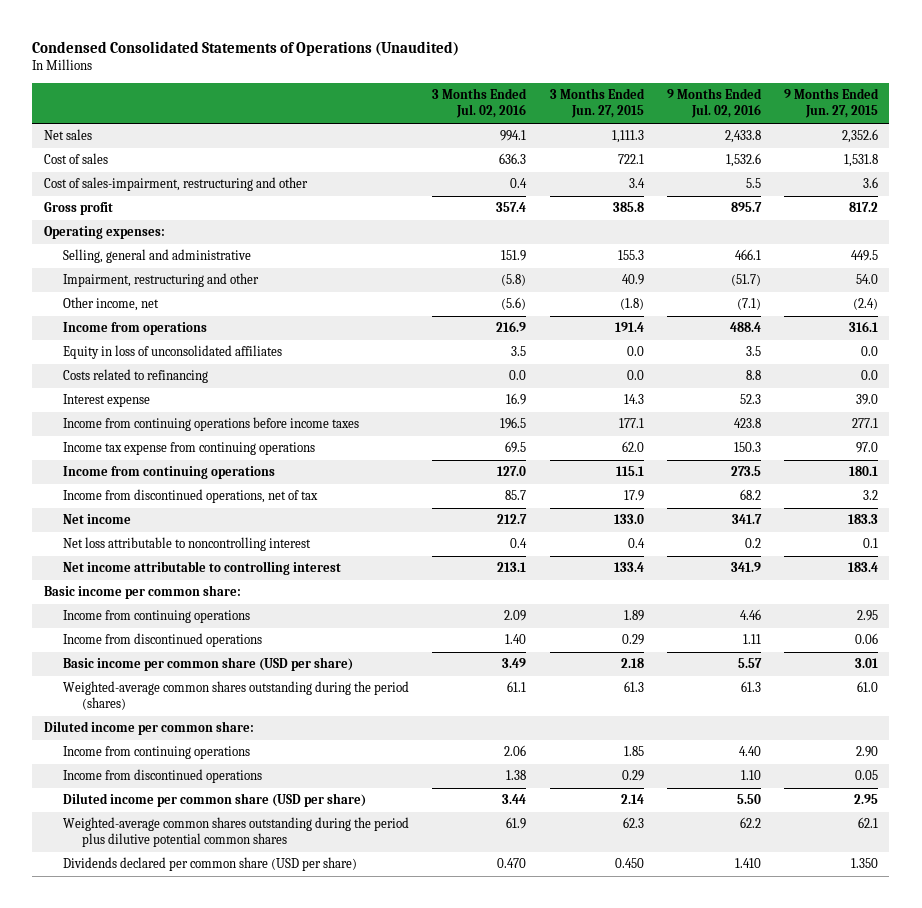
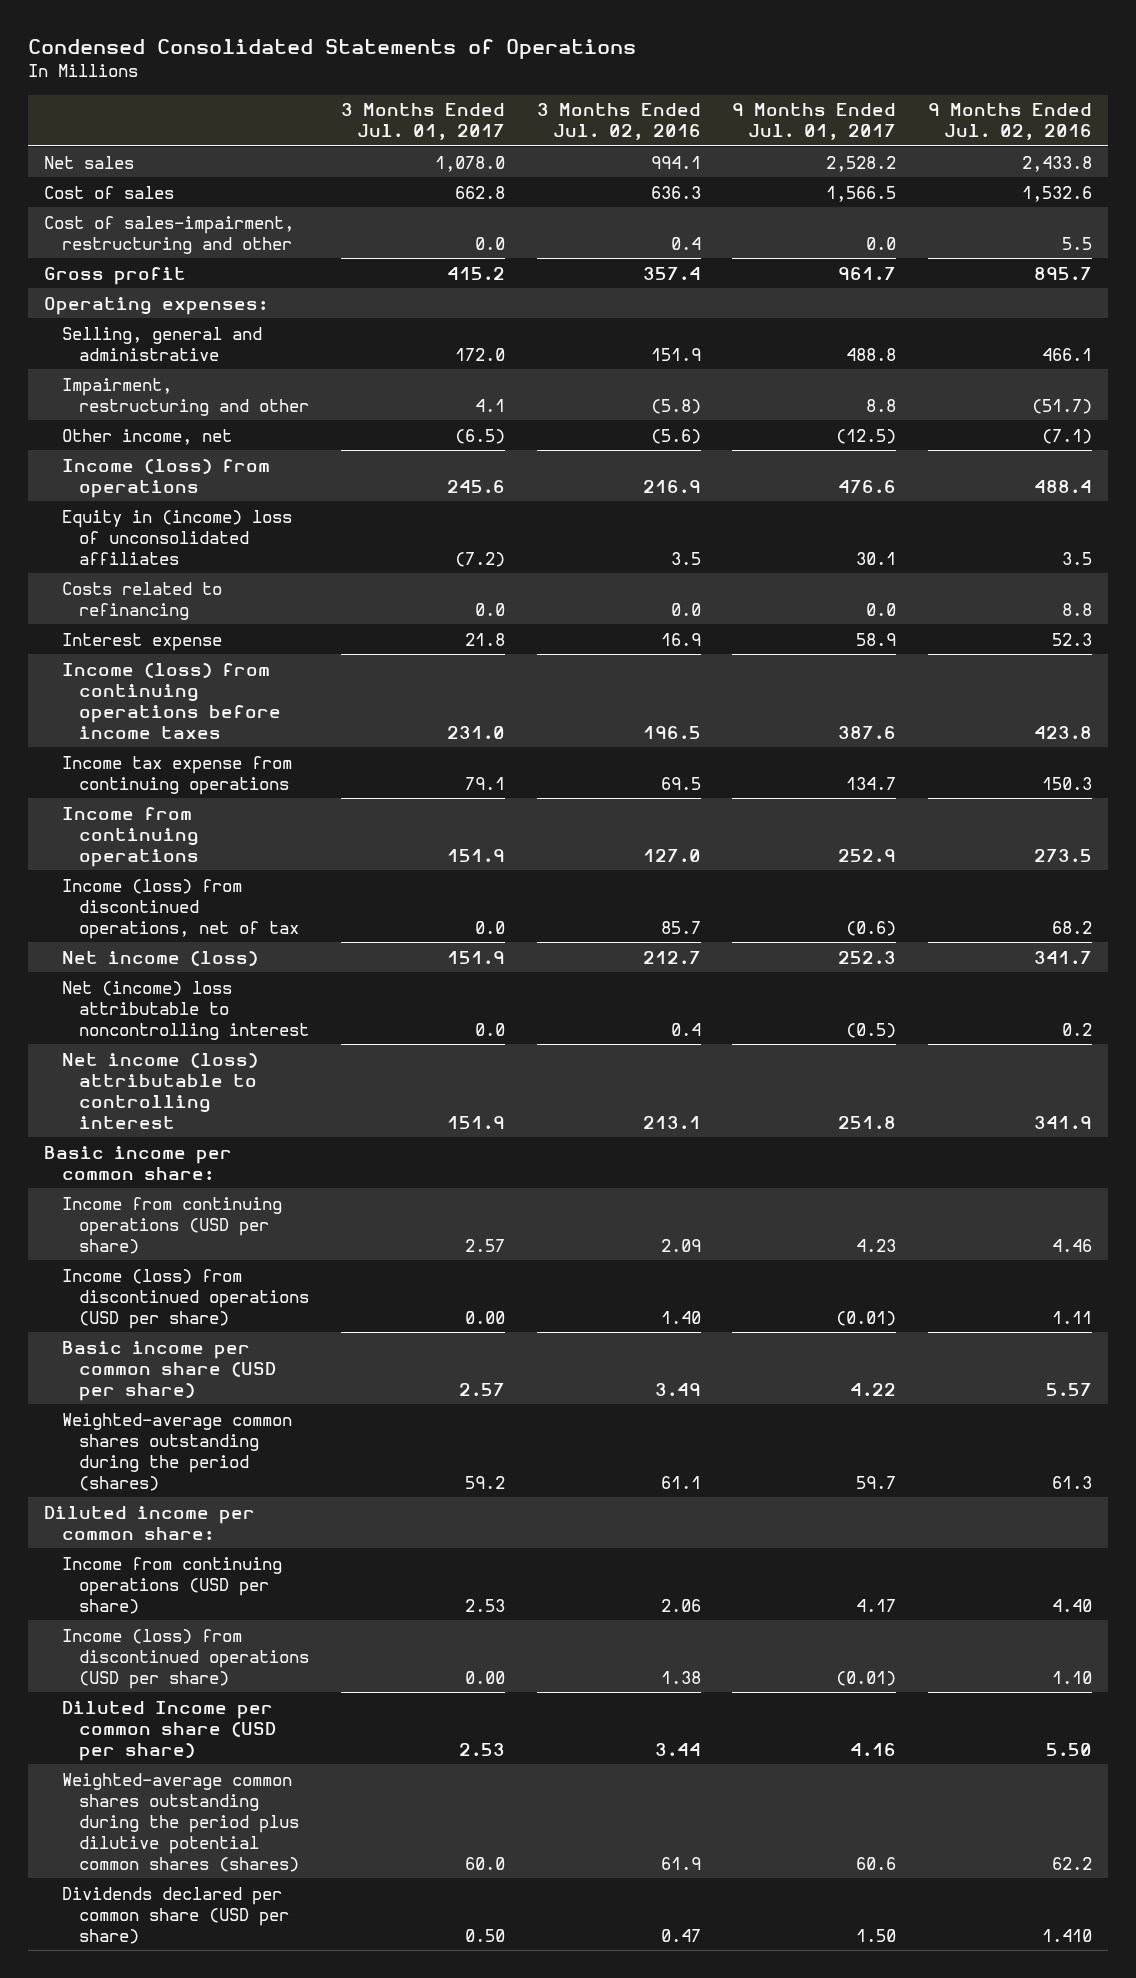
[32,40,460,56] Condensed Consolidated Statements of Operations (Unaudited) -> [27,39,636,60] Condensed Consolidated Statements of Operations
[549,88,645,119] 3 Months Ended Jun. 27, 2015 -> none
[783,88,879,119] 9 Months Ended Jun. 27, 2015 -> none
none -> [341,103,506,141] 3 Months Ended Jul. 01, 2017
none -> [732,103,897,141] 9 Months Ended Jul. 01, 2017
[63,322,208,336] Income from operations -> [61,458,270,498] Income (loss) from operations
[63,345,283,360] Equity in loss of unconsolidated affiliates -> [61,509,292,565] Equity in (income) loss of unconsolidated affiliates
[63,417,360,432] Income from continuing operations before income taxes -> [61,662,282,739] Income (loss) from continuing operations before income taxes
[63,489,319,504] Income from discontinued operations, net of tax -> [61,878,300,939] Income (loss) from discontinued operations, net of tax
[63,514,132,525] Net income -> [61,950,258,966] Net income (loss)
[63,537,312,552] Net loss attributable to noncontrolling interest -> [61,980,310,1040] Net (income) loss attributable to noncontrolling interest
[63,561,342,576] Net income attributable to controlling interest -> [61,1052,258,1129] Net income (loss) attributable to controlling interest
[63,610,251,624] Income from continuing operations -> [61,1196,282,1254] Income from continuing operations (USD per share)
[63,633,263,648] Income from discontinued operations -> [61,1268,310,1329] Income (loss) from discontinued operations (USD per share)
[63,746,251,760] Income from continuing operations -> [61,1556,282,1614] Income from continuing operations (USD per share)
[63,769,263,784] Income from discontinued operations -> [61,1628,310,1689] Income (loss) from discontinued operations (USD per share)
[63,793,367,808] Diluted income per common share (USD per share) -> [61,1700,277,1761] Diluted Income per common share (USD per share)
[63,817,410,848] Weighted-average common shares outstanding during the period plus dilutive potential common shares -> [61,1772,300,1872] Weighted-average common shares outstanding during the period plus dilutive potential common shares (shares)
[497,858,527,869] 0.470 -> [660,1928,701,1942] 0.47

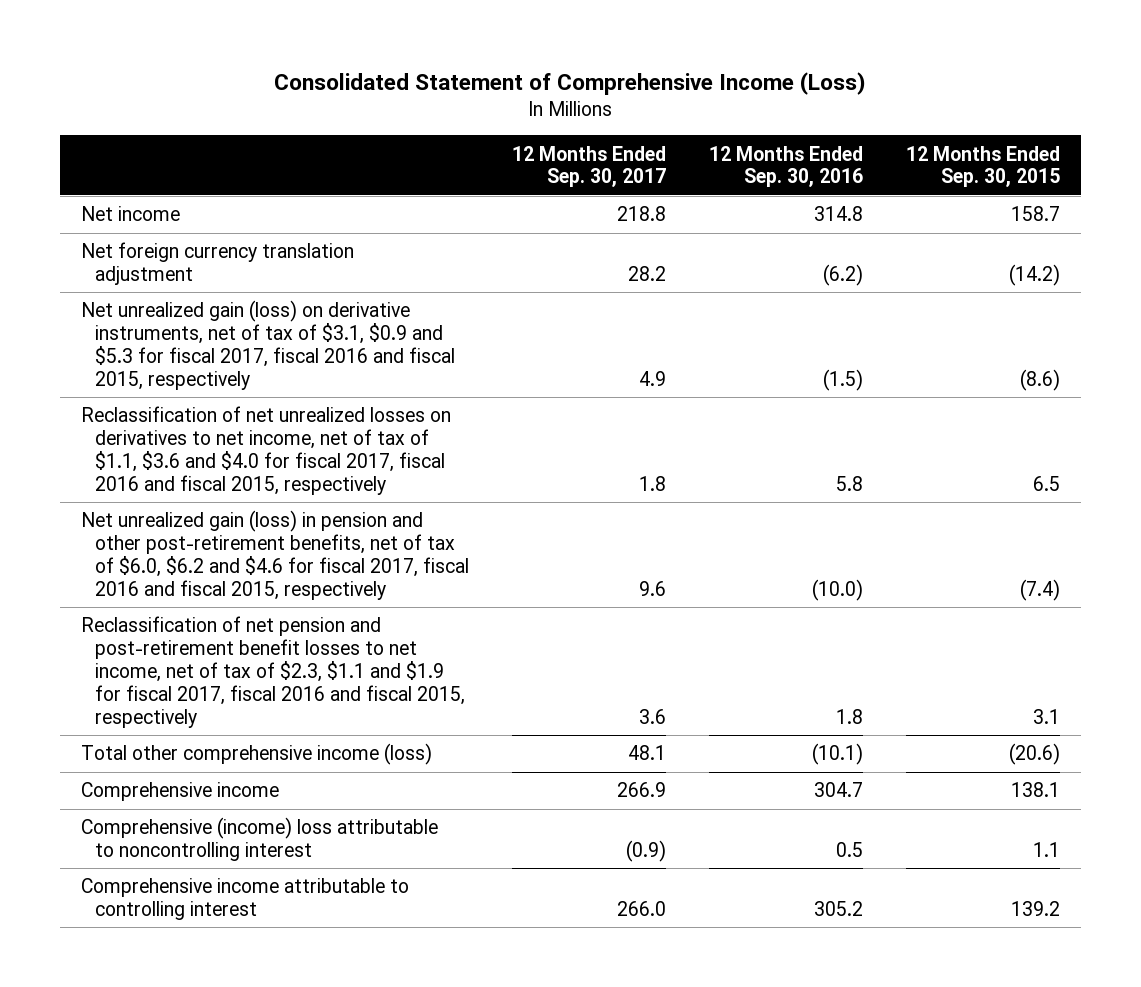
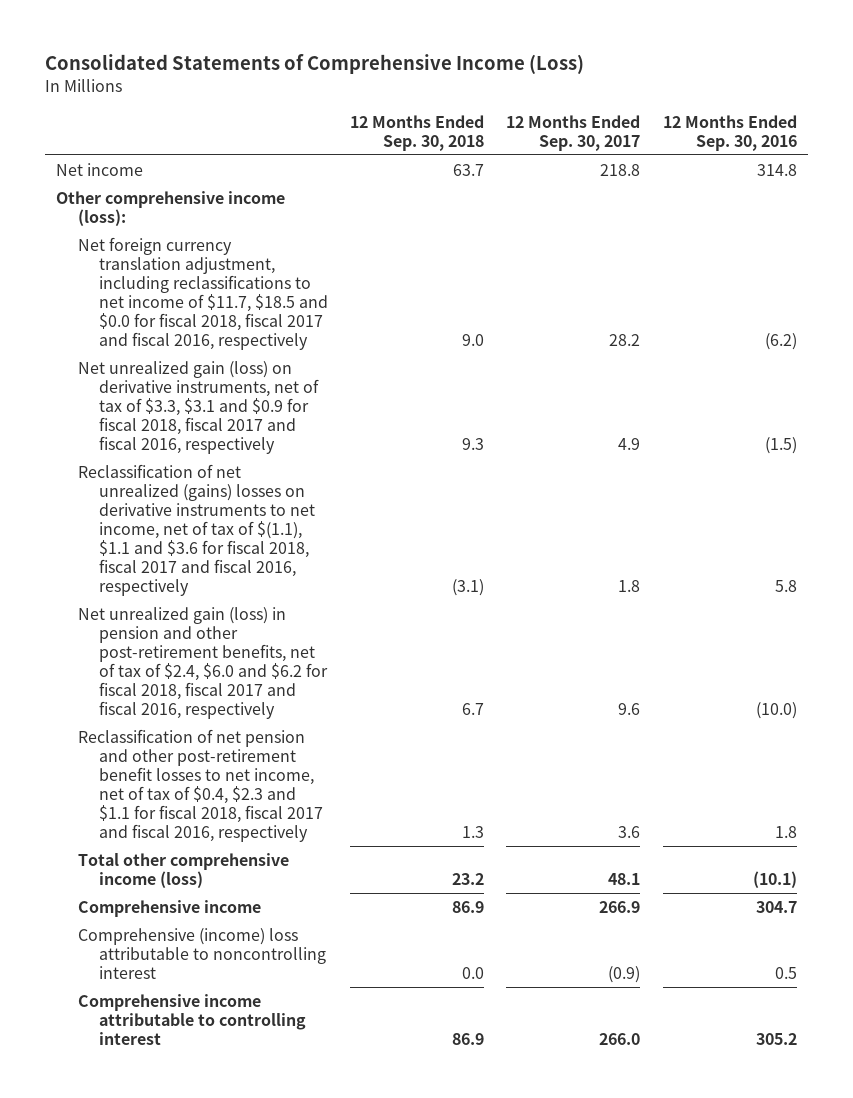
[274,71,867,95] Consolidated Statement of Comprehensive Income (Loss) -> [45,54,585,75] Consolidated Statements of Comprehensive Income (Loss)
[905,145,1060,188] 12 Months Ended Sep. 30, 2015 -> none
none -> [350,114,485,151] 12 Months Ended Sep. 30, 2018
none -> [56,190,286,226] Other comprehensive income (loss):
[80,242,354,286] Net foreign currency translation adjustment -> [77,236,329,350] Net foreign currency translation adjustment, including reclassifications to net income of $11.7, $18.5 and $0.0 for fiscal 2018, fiscal 2017 and fiscal 2016, respectively
[80,300,456,390] Net unrealized gain (loss) on derivative instruments, net of tax of $3.1, $0.9 and $5.3 for fiscal 2017, fiscal 2016 and fiscal 2015, respectively -> [77,360,320,454] Net unrealized gain (loss) on derivative instruments, net of tax of $3.3, $3.1 and $0.9 for fiscal 2018, fiscal 2017 and fiscal 2016, respectively
[80,406,451,495] Reclassification of net unrealized losses on derivatives to net income, net of tax of $1.1, $3.6 and $4.0 for fiscal 2017, fiscal 2016 and fiscal 2015, respectively -> [77,463,316,596] Reclassification of net unrealized (gains) losses on derivative instruments to net income, net of tax of $(1.1), $1.1 and $3.6 for fiscal 2018, fiscal 2017 and fiscal 2016, respectively
[80,510,470,600] Net unrealized gain (loss) in pension and other post-retirement benefits, net of tax of $6.0, $6.2 and $4.6 for fiscal 2017, fiscal 2016 and fiscal 2015, respectively -> [77,606,329,719] Net unrealized gain (loss) in pension and other post-retirement benefits, net of tax of $2.4, $6.0 and $6.2 for fiscal 2018, fiscal 2017 and fiscal 2016, respectively
[80,616,466,728] Reclassification of net pension and post-retirement benefit losses to net income, net of tax of $2.3, $1.1 and $1.9 for fiscal 2017, fiscal 2016 and fiscal 2015, respectively -> [77,728,324,842] Reclassification of net pension and other post-retirement benefit losses to net income, net of tax of $0.4, $2.3 and $1.1 for fiscal 2018, fiscal 2017 and fiscal 2016, respectively

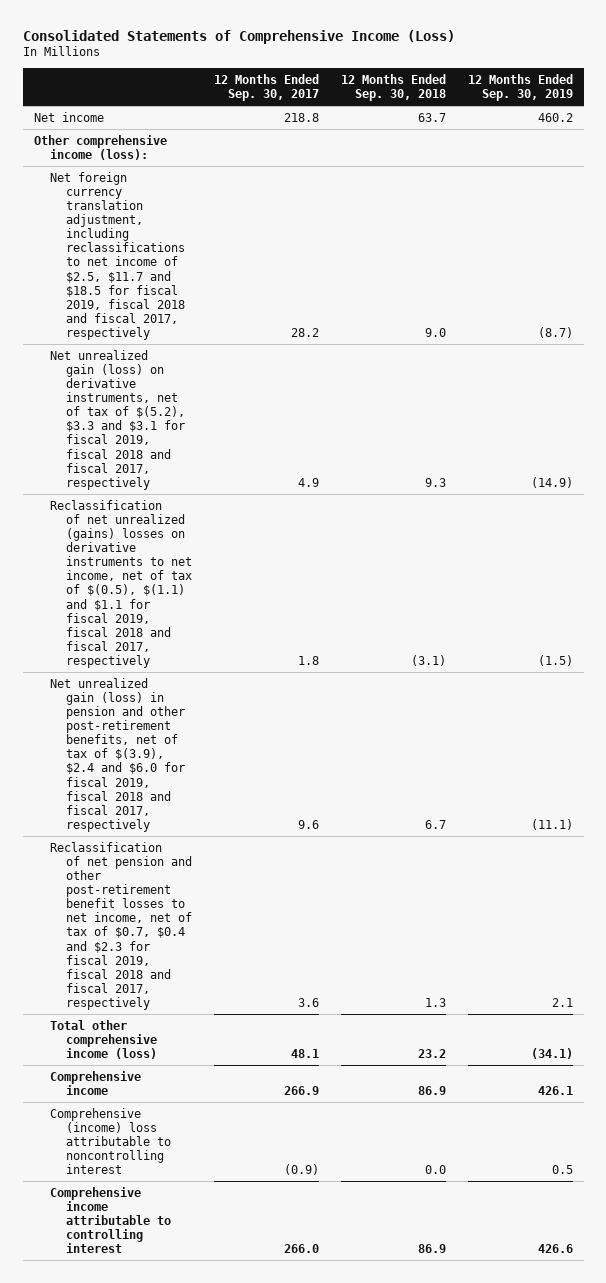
[662,114,797,151] 12 Months Ended Sep. 30, 2016 -> none
none -> [467,73,573,101] 12 Months Ended Sep. 30, 2019
[77,236,329,350] Net foreign currency translation adjustment, including reclassifications to net income of $11.7, $18.5 and $0.0 for fiscal 2018, fiscal 2017 and fiscal 2016, respectively -> [49,171,186,341] Net foreign currency translation adjustment, including reclassifications to net income of $2.5, $11.7 and $18.5 for fiscal 2019, fiscal 2018 and fiscal 2017, respectively
[77,360,320,454] Net unrealized gain (loss) on derivative instruments, net of tax of $3.3, $3.1 and $0.9 for fiscal 2018, fiscal 2017 and fiscal 2016, respectively -> [49,349,186,490] Net unrealized gain (loss) on derivative instruments, net of tax of $(5.2), $3.3 and $3.1 for fiscal 2019, fiscal 2018 and fiscal 2017, respectively
[77,463,316,596] Reclassification of net unrealized (gains) losses on derivative instruments to net income, net of tax of $(1.1), $1.1 and $3.6 for fiscal 2018, fiscal 2017 and fiscal 2016, respectively -> [49,499,193,669] Reclassification of net unrealized (gains) losses on derivative instruments to net income, net of tax of $(0.5), $(1.1) and $1.1 for fiscal 2019, fiscal 2018 and fiscal 2017, respectively
[77,606,329,719] Net unrealized gain (loss) in pension and other post-retirement benefits, net of tax of $2.4, $6.0 and $6.2 for fiscal 2018, fiscal 2017 and fiscal 2016, respectively -> [49,677,186,832] Net unrealized gain (loss) in pension and other post-retirement benefits, net of tax of $(3.9), $2.4 and $6.0 for fiscal 2019, fiscal 2018 and fiscal 2017, respectively
[77,728,324,842] Reclassification of net pension and other post-retirement benefit losses to net income, net of tax of $0.4, $2.3 and $1.1 for fiscal 2018, fiscal 2017 and fiscal 2016, respectively -> [49,841,193,1011] Reclassification of net pension and other post-retirement benefit losses to net income, net of tax of $0.7, $0.4 and $2.3 for fiscal 2019, fiscal 2018 and fiscal 2017, respectively

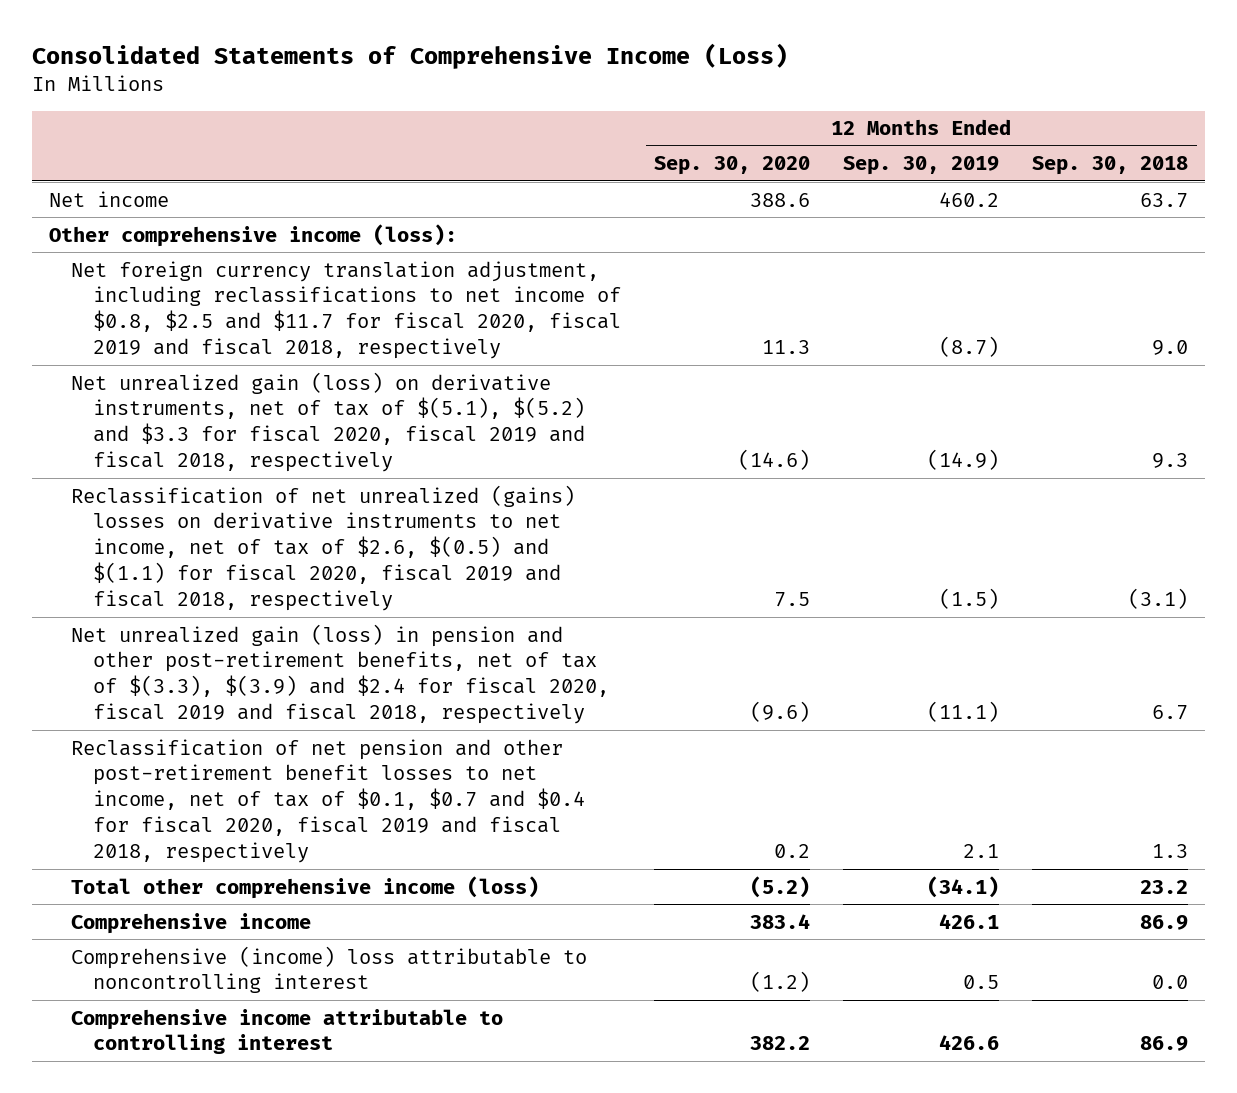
[213,73,319,101] 12 Months Ended Sep. 30, 2017 -> none
none -> [653,156,810,176] Sep. 30, 2020
[49,171,186,341] Net foreign currency translation adjustment, including reclassifications to net income of $2.5, $11.7 and $18.5 for fiscal 2019, fiscal 2018 and fiscal 2017, respectively -> [70,260,621,360] Net foreign currency translation adjustment, including reclassifications to net income of $0.8, $2.5 and $11.7 for fiscal 2020, fiscal 2019 and fiscal 2018, respectively
[49,349,186,490] Net unrealized gain (loss) on derivative instruments, net of tax of $(5.2), $3.3 and $3.1 for fiscal 2019, fiscal 2018 and fiscal 2017, respectively -> [70,371,585,473] Net unrealized gain (loss) on derivative instruments, net of tax of $(5.1), $(5.2) and $3.3 for fiscal 2020, fiscal 2019 and fiscal 2018, respectively
[49,499,193,669] Reclassification of net unrealized (gains) losses on derivative instruments to net income, net of tax of $(0.5), $(1.1) and $1.1 for fiscal 2019, fiscal 2018 and fiscal 2017, respectively -> [70,484,575,612] Reclassification of net unrealized (gains) losses on derivative instruments to net income, net of tax of $2.6, $(0.5) and $(1.1) for fiscal 2020, fiscal 2019 and fiscal 2018, respectively
[49,677,186,832] Net unrealized gain (loss) in pension and other post-retirement benefits, net of tax of $(3.9), $2.4 and $6.0 for fiscal 2019, fiscal 2018 and fiscal 2017, respectively -> [70,623,609,725] Net unrealized gain (loss) in pension and other post-retirement benefits, net of tax of $(3.3), $(3.9) and $2.4 for fiscal 2020, fiscal 2019 and fiscal 2018, respectively
[49,841,193,1011] Reclassification of net pension and other post-retirement benefit losses to net income, net of tax of $0.7, $0.4 and $2.3 for fiscal 2019, fiscal 2018 and fiscal 2017, respectively -> [70,738,585,864] Reclassification of net pension and other post-retirement benefit losses to net income, net of tax of $0.1, $0.7 and $0.4 for fiscal 2020, fiscal 2019 and fiscal 2018, respectively

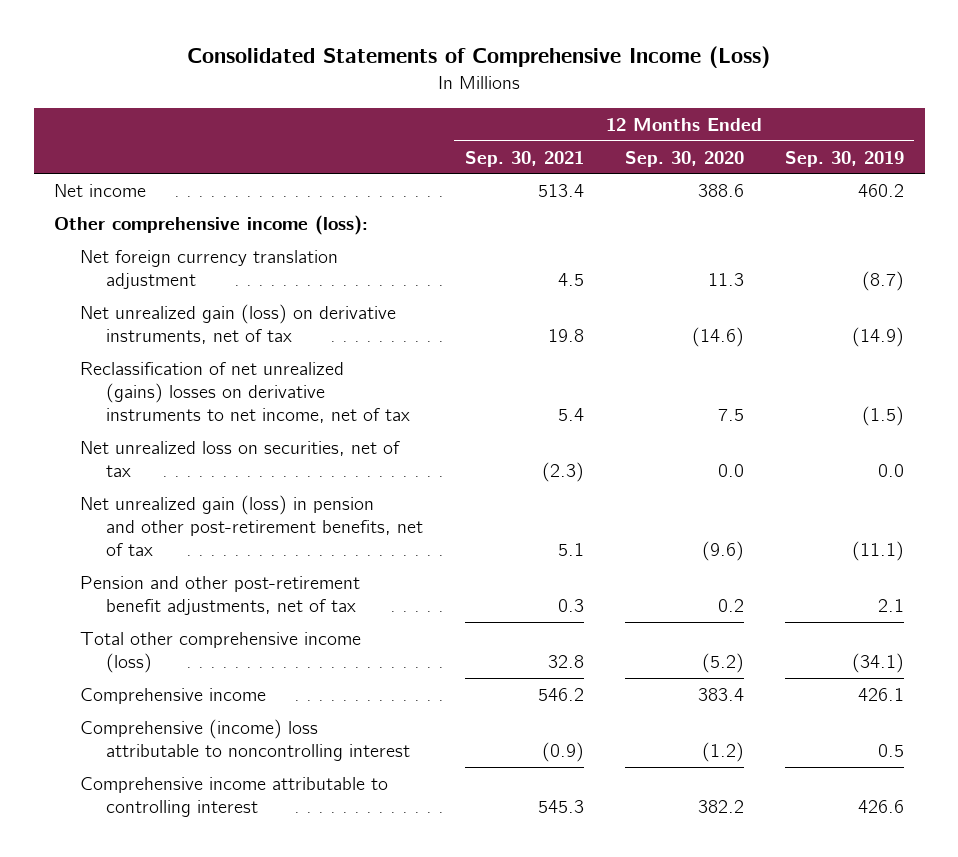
[1032,156,1189,176] Sep. 30, 2018 -> none
none -> [464,150,584,167] Sep. 30, 2021
[70,260,621,360] Net foreign currency translation adjustment, including reclassifications to net income of $0.8, $2.5 and $11.7 for fiscal 2020, fiscal 2019 and fiscal 2018, respectively -> [80,249,339,289] Net foreign currency translation adjustment
[70,371,585,473] Net unrealized gain (loss) on derivative instruments, net of tax of $(5.1), $(5.2) and $3.3 for fiscal 2020, fiscal 2019 and fiscal 2018, respectively -> [80,303,397,344] Net unrealized gain (loss) on derivative instruments, net of tax
[70,484,575,612] Reclassification of net unrealized (gains) losses on derivative instruments to net income, net of tax of $2.6, $(0.5) and $(1.1) for fiscal 2020, fiscal 2019 and fiscal 2018, respectively -> [80,361,411,424] Reclassification of net unrealized (gains) losses on derivative instruments to net income, net of tax
none -> [80,440,401,477] Net unrealized loss on securities, net of tax
[70,623,609,725] Net unrealized gain (loss) in pension and other post-retirement benefits, net of tax of $(3.3), $(3.9) and $2.4 for fiscal 2020, fiscal 2019 and fiscal 2018, respectively -> [80,494,424,557] Net unrealized gain (loss) in pension and other post-retirement benefits, net of tax
[70,738,585,864] Reclassification of net pension and other post-retirement benefit losses to net income, net of tax of $0.1, $0.7 and $0.4 for fiscal 2020, fiscal 2019 and fiscal 2018, respectively -> [80,575,361,615] Pension and other post-retirement benefit adjustments, net of tax

